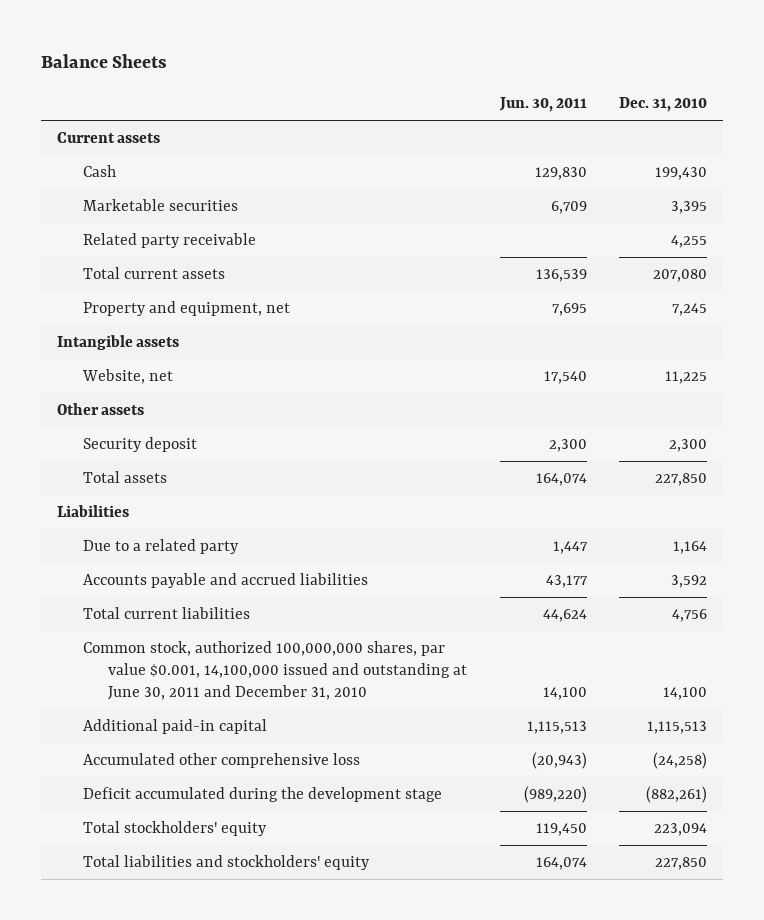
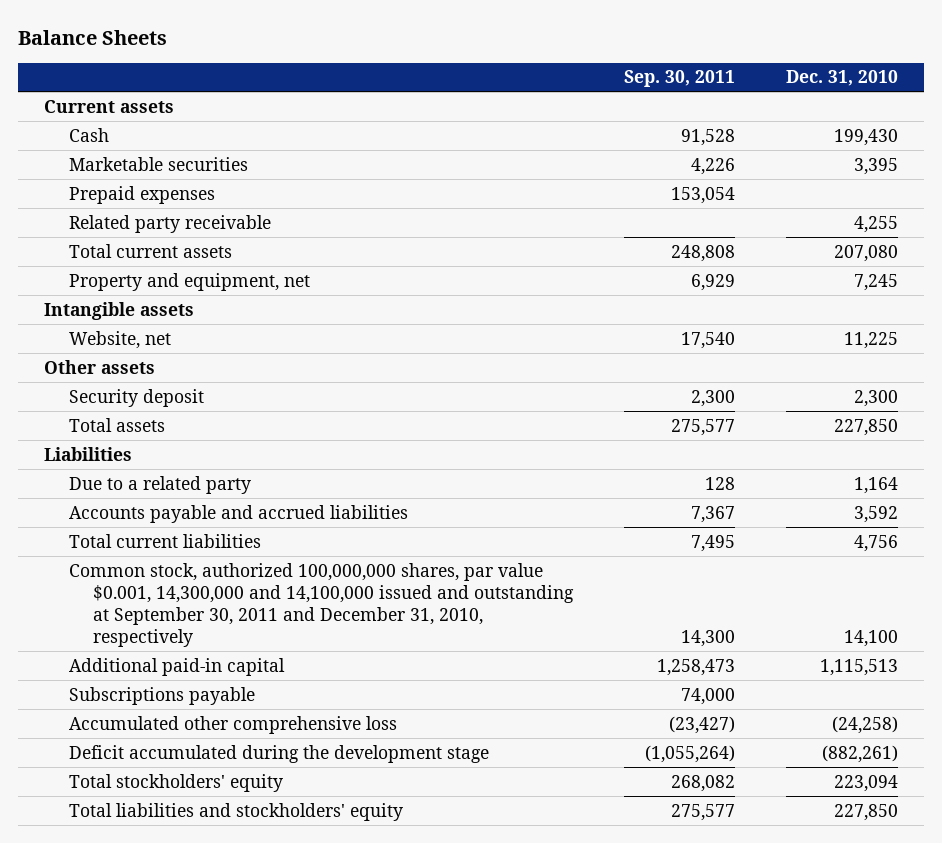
[498,97,587,113] Jun. 30, 2011 -> none
none -> [624,70,736,88] Sep. 30, 2011
none -> [68,185,215,204] Prepaid expenses
[82,641,468,700] Common stock, authorized 100,000,000 shares, par value $0.001, 14,100,000 issued and outstanding at June 30, 2011 and December 31, 2010 -> [68,562,575,647] Common stock, authorized 100,000,000 shares, par value $0.001, 14,300,000 and 14,100,000 issued and outstanding at September 30, 2011 and December 31, 2010, respectively
none -> [68,686,255,705] Subscriptions payable

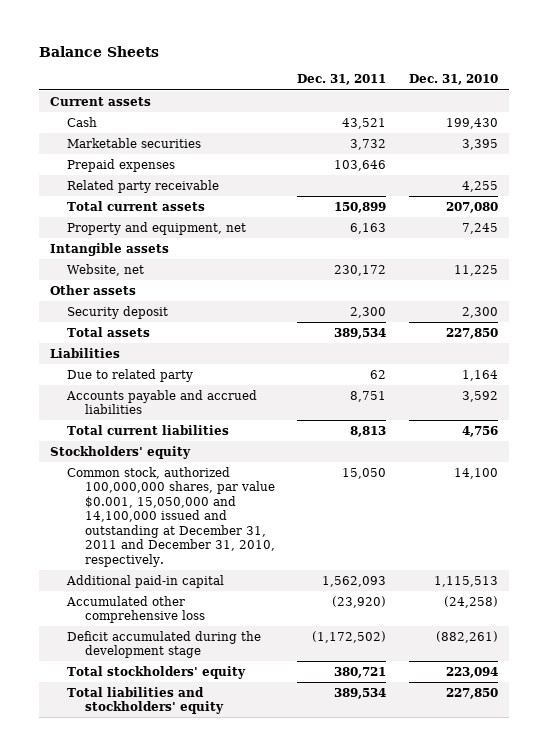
[624,70,736,88] Sep. 30, 2011 -> none
none -> [297,74,387,86] Dec. 31, 2011
[68,475,251,494] Due to a related party -> [67,368,194,382] Due to related party
none -> [49,445,191,459] Stockholders' equity
[68,562,575,647] Common stock, authorized 100,000,000 shares, par value $0.001, 14,300,000 and 14,100,000 issued and outstanding at September 30, 2011 and December 31, 2010, respectively -> [67,466,275,567] Common stock, authorized 100,000,000 shares, par value $0.001, 15,050,000 and 14,100,000 issued and outstanding at December 31, 2011 and December 31, 2010, respectively.
[68,686,255,705] Subscriptions payable -> none

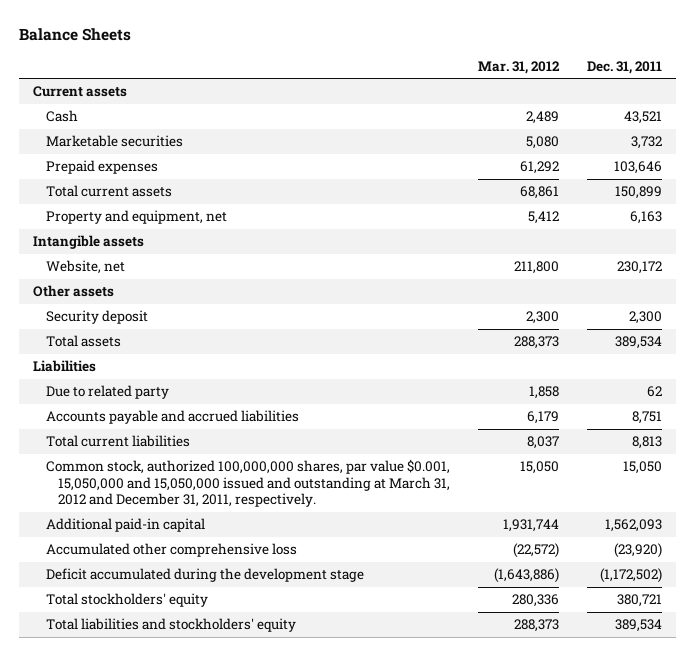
[408,74,498,86] Dec. 31, 2010 -> none
none -> [478,60,561,74] Mar. 31, 2012
[67,179,220,193] Related party receivable -> none
[49,445,191,459] Stockholders' equity -> none
[67,466,275,567] Common stock, authorized 100,000,000 shares, par value $0.001, 15,050,000 and 14,100,000 issued and outstanding at December 31, 2011 and December 31, 2010, respectively. -> [45,459,451,507] Common stock, authorized 100,000,000 shares, par value $0.001, 15,050,000 and 15,050,000 issued and outstanding at March 31, 2012 and December 31, 2011, respectively.

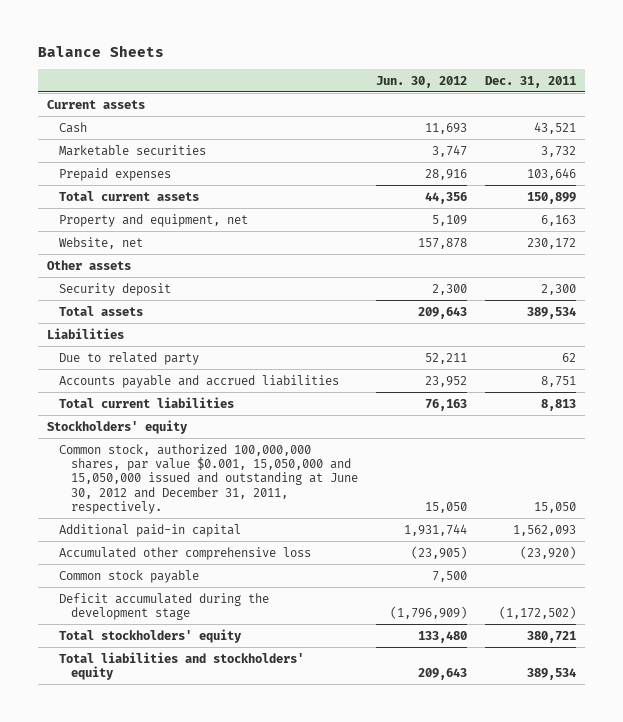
[478,60,561,74] Mar. 31, 2012 -> none
none -> [376,75,468,88] Jun. 30, 2012
[32,235,144,250] Intangible assets -> none
none -> [46,419,188,434] Stockholders' equity
[45,459,451,507] Common stock, authorized 100,000,000 shares, par value $0.001, 15,050,000 and 15,050,000 issued and outstanding at March 31, 2012 and December 31, 2011, respectively. -> [58,443,359,515] Common stock, authorized 100,000,000 shares, par value $0.001, 15,050,000 and 15,050,000 issued and outstanding at June 30, 2012 and December 31, 2011, respectively.
none -> [58,569,199,583] Common stock payable

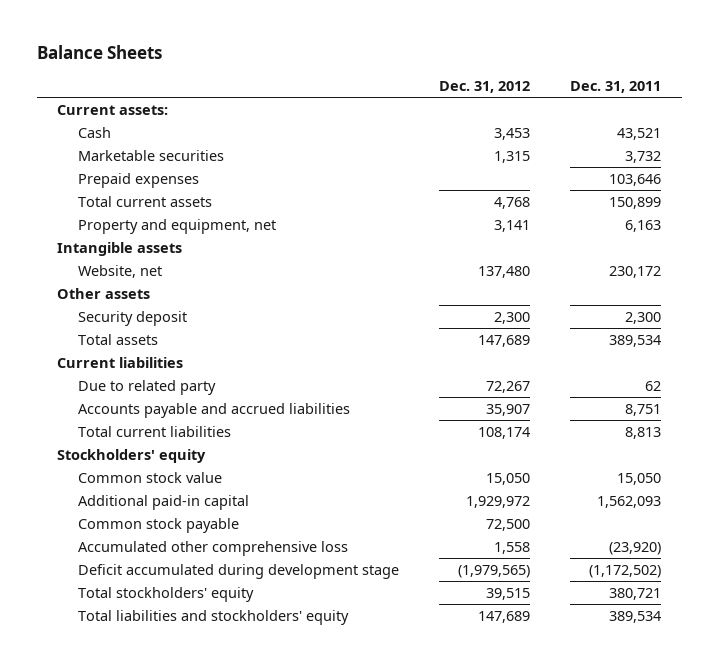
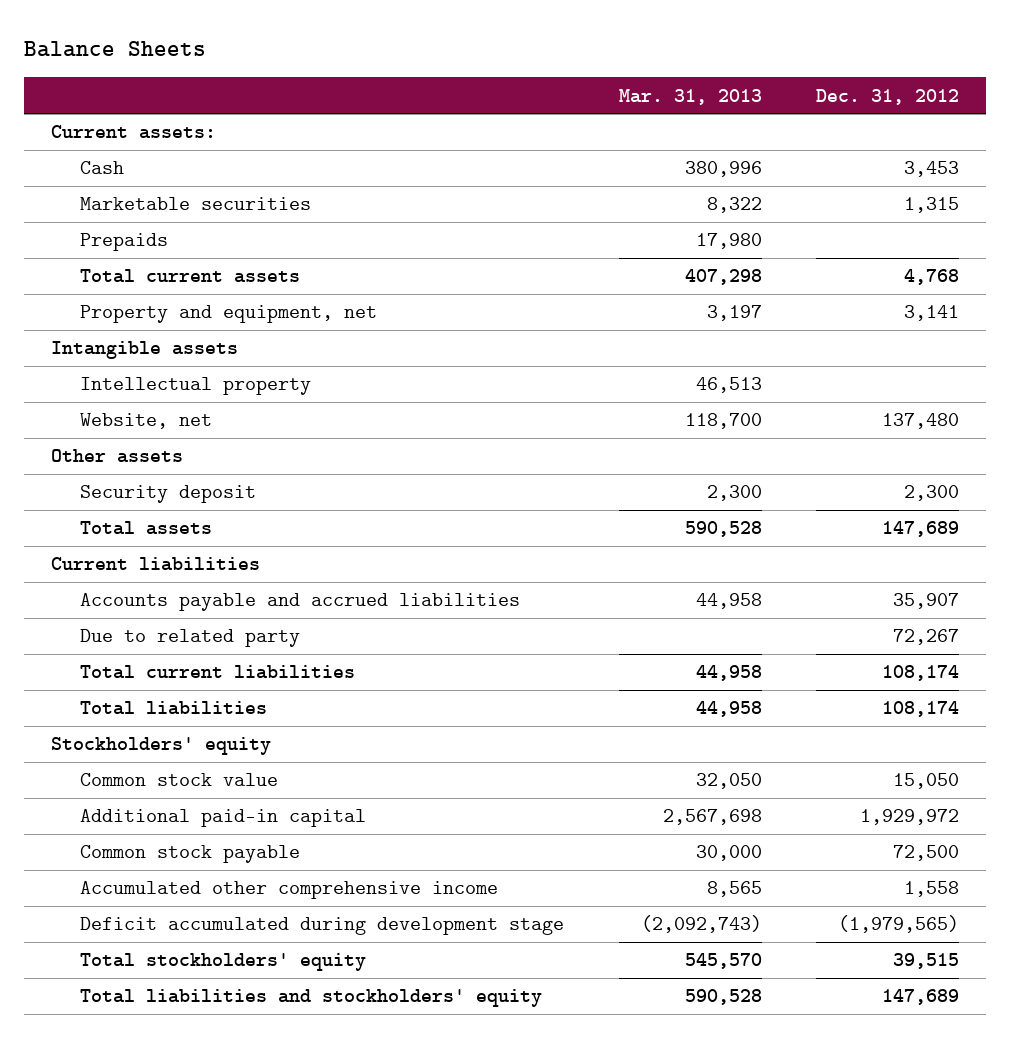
[570,80,662,93] Dec. 31, 2011 -> none
none -> [618,88,762,105] Mar. 31, 2013
[77,172,199,188] Prepaid expenses -> [80,233,169,252] Prepaids
none -> [80,377,312,396] Intellectual property
[77,379,216,395] Due to related party -> [80,629,301,648] Due to related party
none -> [80,701,268,716] Total liabilities
[77,540,348,556] Accumulated other comprehensive loss -> [80,881,499,900] Accumulated other comprehensive income

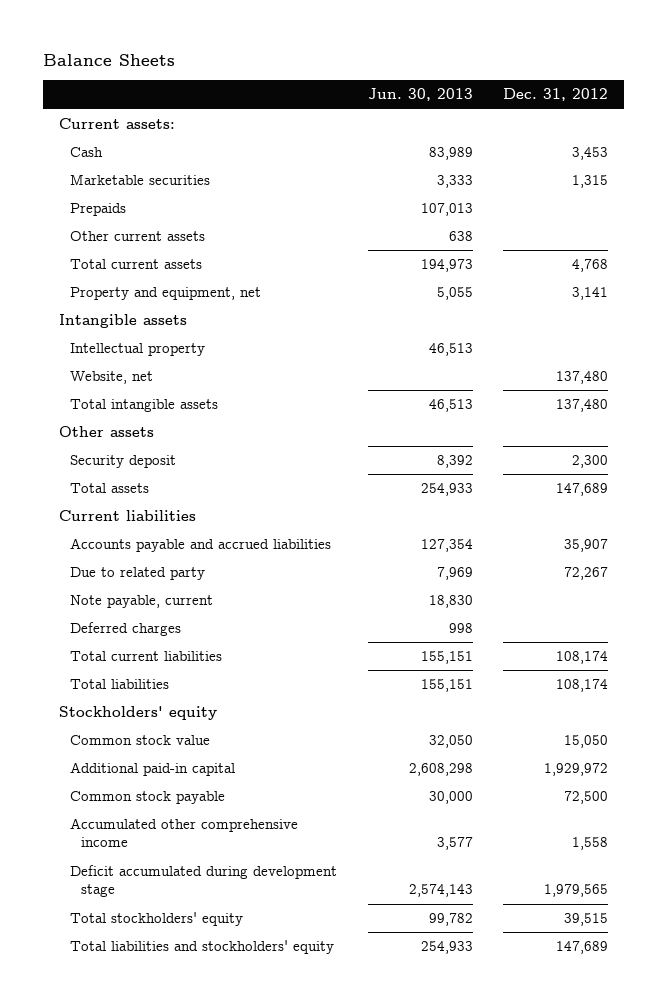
[618,88,762,105] Mar. 31, 2013 -> none
none -> [367,88,473,102] Jun. 30, 2013
none -> [69,231,205,242] Other current assets
none -> [69,399,218,413] Total intangible assets
none -> [69,595,213,609] Note payable, current
none -> [69,622,181,637] Deferred charges
[837,915,959,934] (1,979,565) -> [544,884,609,898] 1,979,565

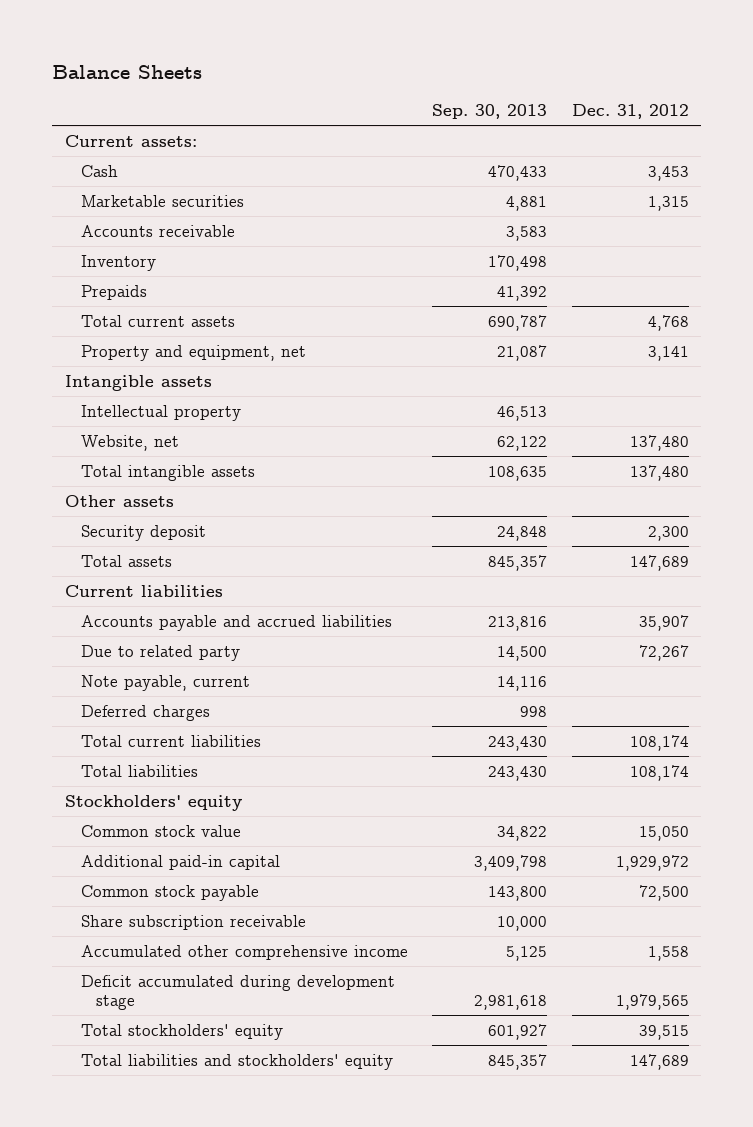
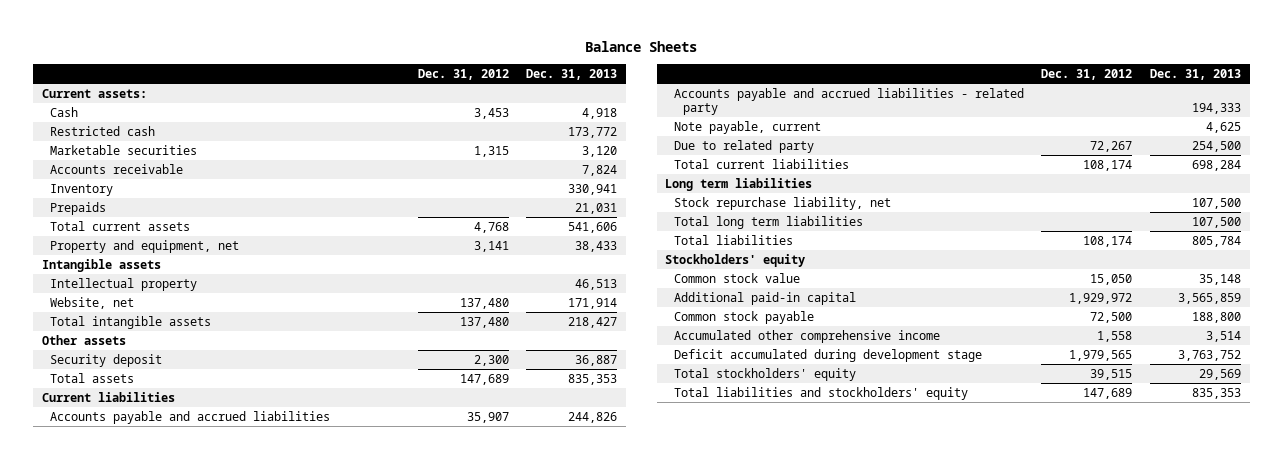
[432,104,548,120] Sep. 30, 2013 -> none
none -> [526,68,618,80] Dec. 31, 2013
none -> [50,125,156,136] Restricted cash
none -> [673,87,1024,116] Accounts payable and accrued liabilities - related party
[80,704,210,721] Deferred charges -> none
[80,644,240,661] Due to related party -> [673,139,814,153] Due to related party
none -> [665,177,813,191] Long term liabilities
none -> [673,196,891,210] Stock repurchase liability, net
none -> [673,215,863,229] Total long term liabilities
[80,914,306,930] Share subscription receivable -> none

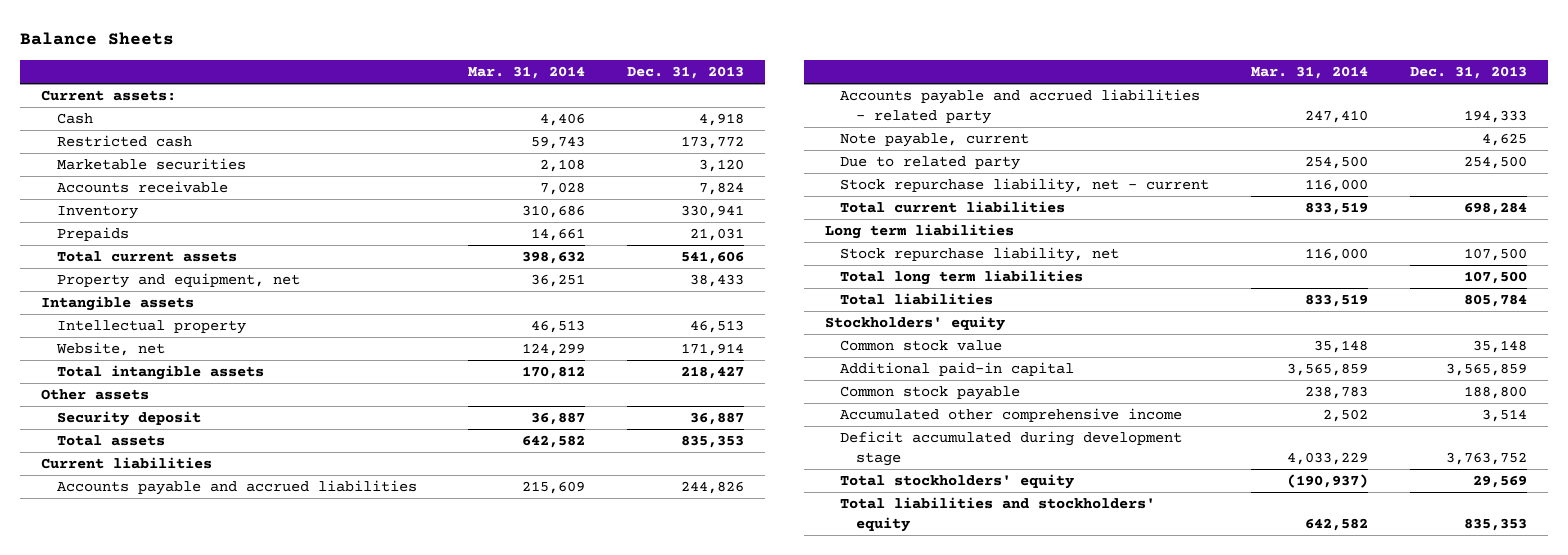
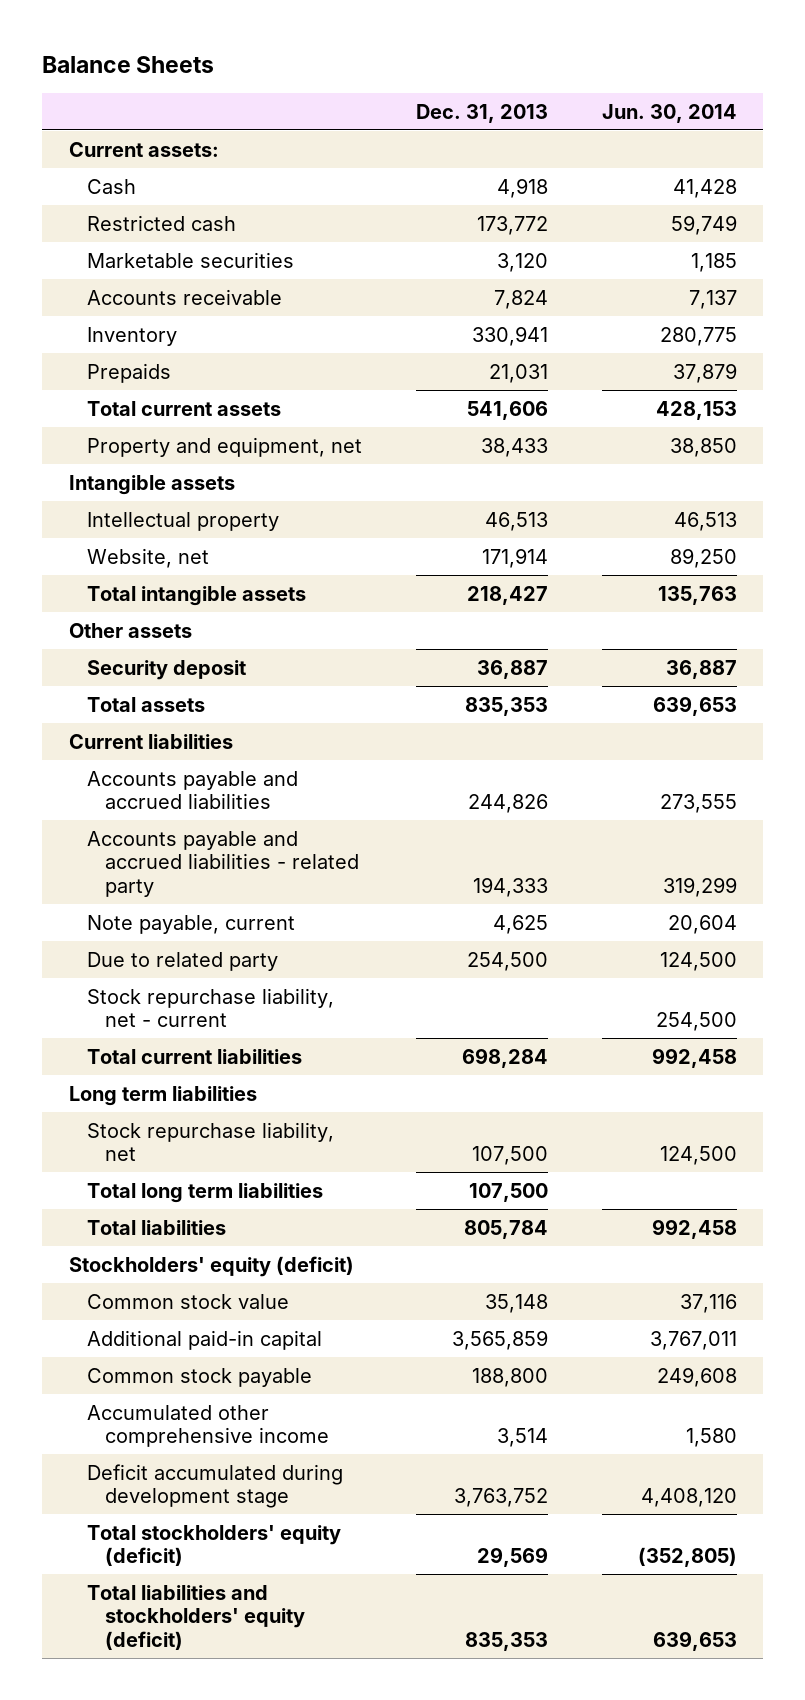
[467,66,585,80] Mar. 31, 2014 -> none
none -> [601,103,737,123] Jun. 30, 2014
[824,316,1005,332] Stockholders' equity -> [68,1255,354,1277] Stockholders' equity (deficit)
[840,474,1075,490] Total stockholders' equity -> [86,1524,341,1567] Total stockholders' equity (deficit)
[840,497,1156,532] Total liabilities and stockholders' equity -> [86,1584,305,1651] Total liabilities and stockholders' equity (deficit)

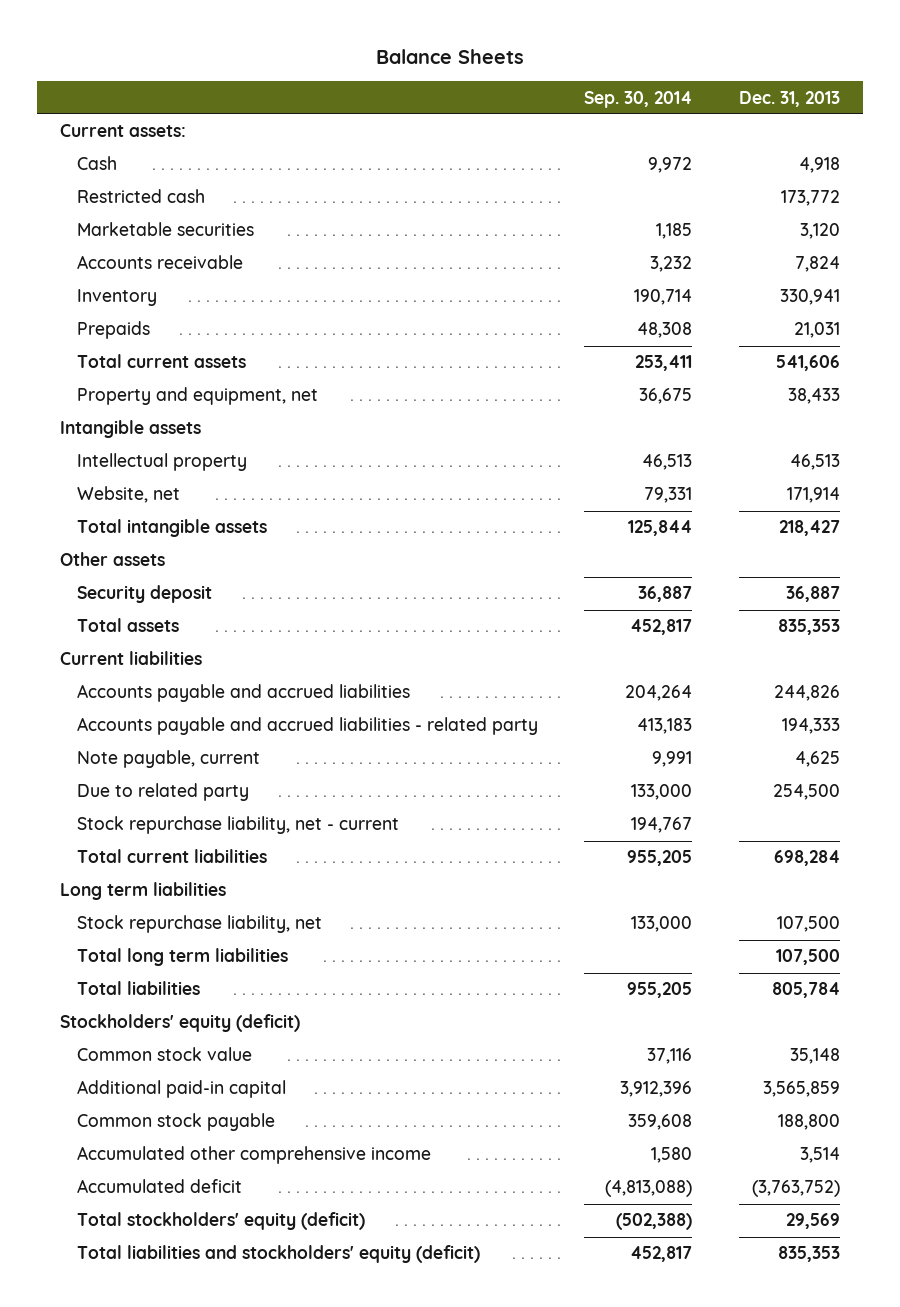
[601,103,737,123] Jun. 30, 2014 -> none
none -> [584,90,693,108] Sep. 30, 2014
[86,1463,343,1509] Deficit accumulated during development stage -> none
none -> [77,1179,243,1194] Accumulated deficit

